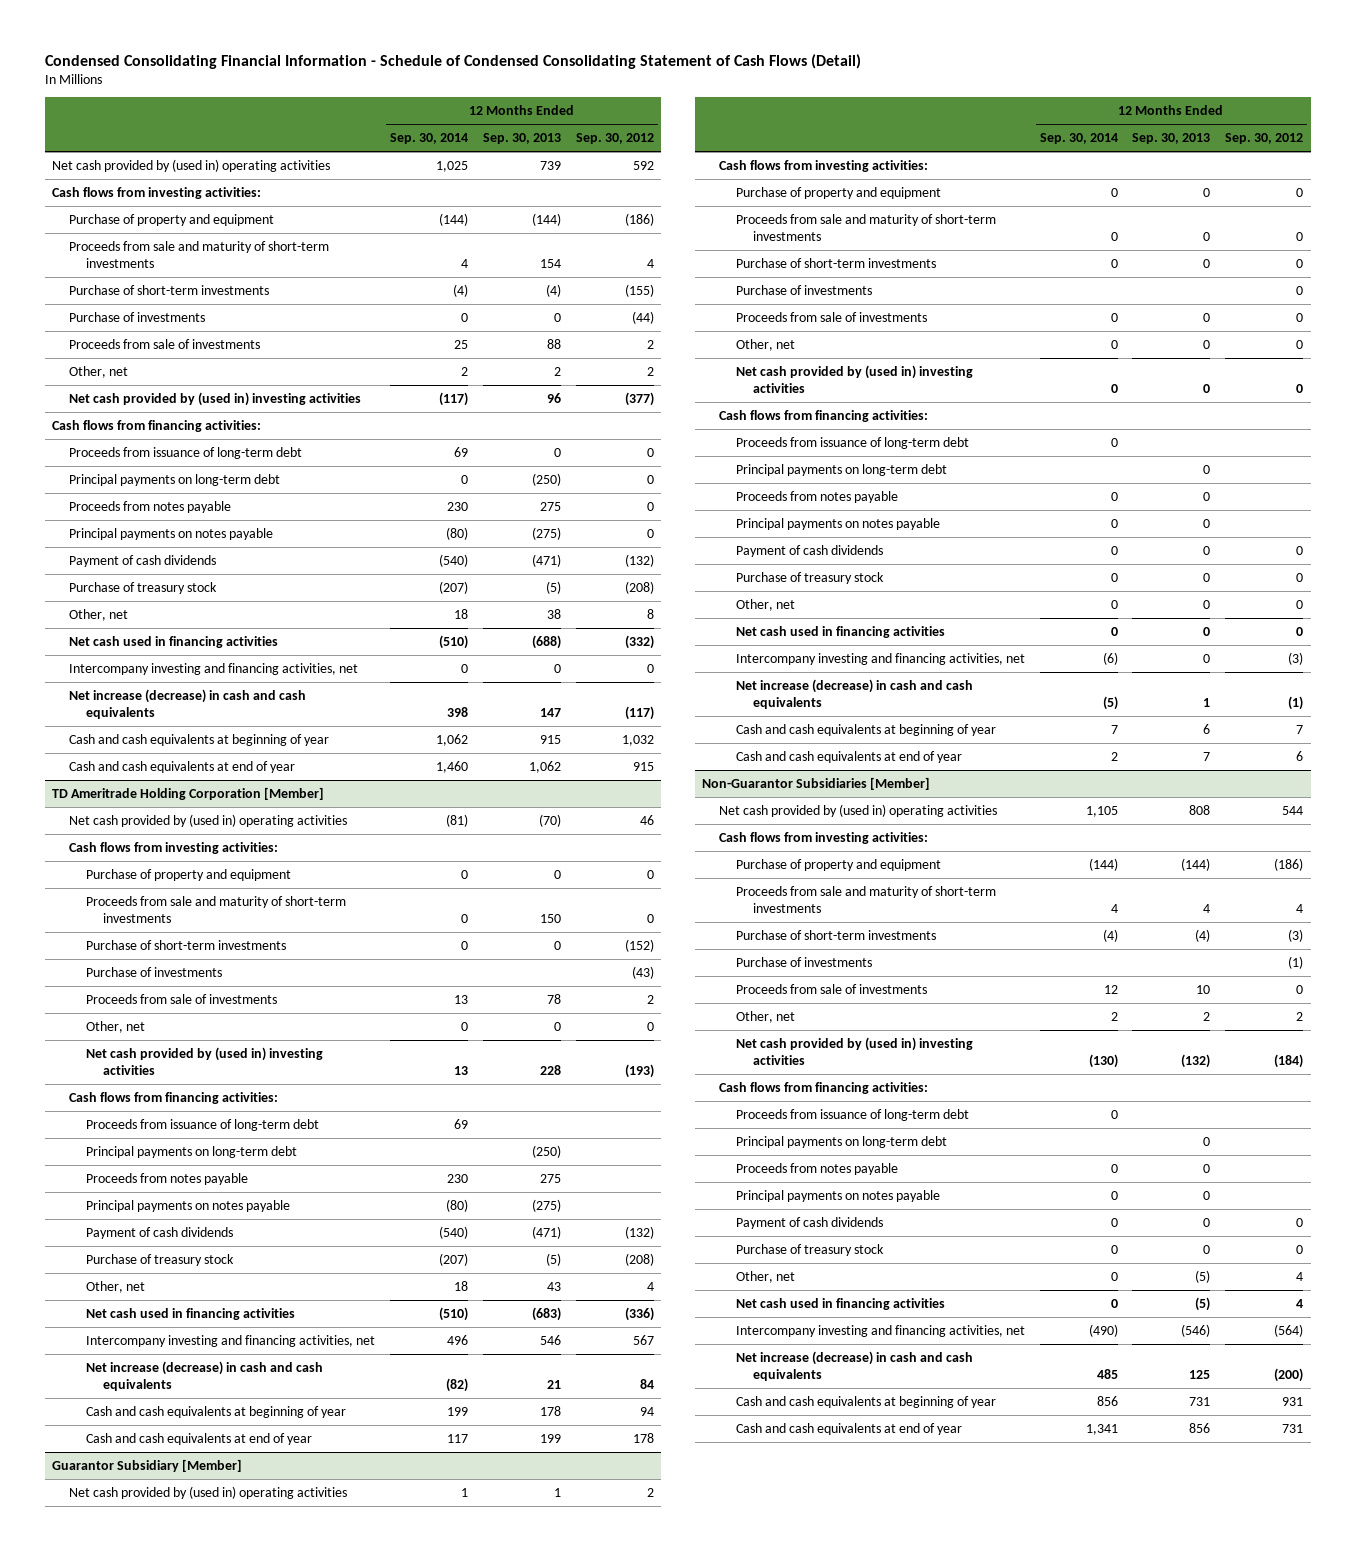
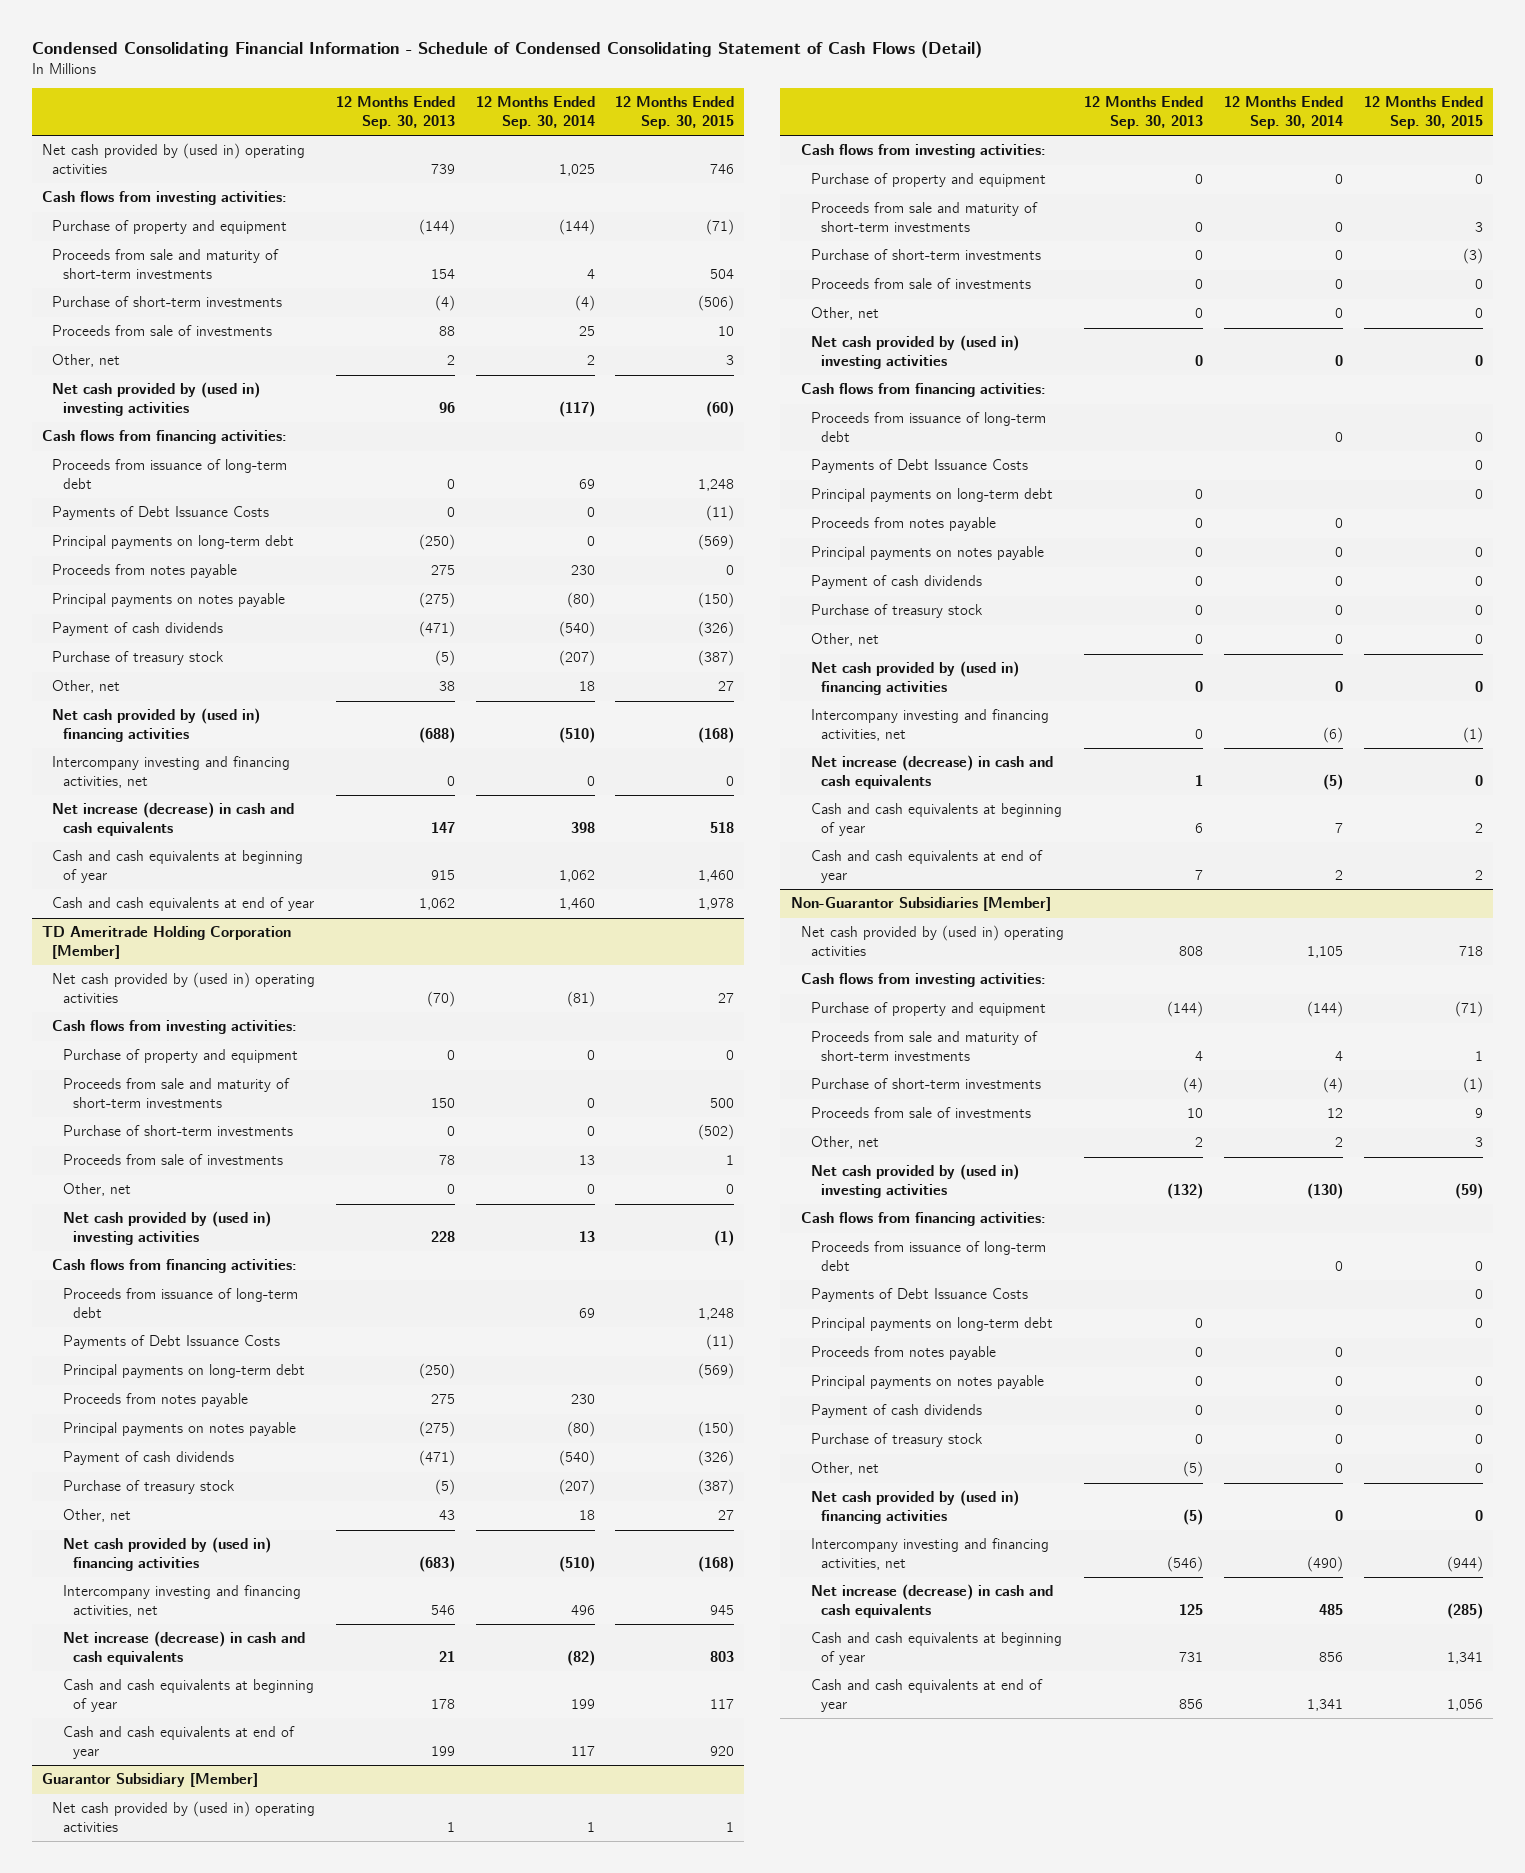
[575,133,654,145] Sep. 30, 2012 -> none
none -> [615,96,735,129] 12 Months Ended Sep. 30, 2015
[69,311,206,322] Purchase of investments -> none
none -> [52,506,270,521] Payments of Debt Issuance Costs
[69,635,279,648] Net cash used in financing activities -> [52,708,261,742] Net cash provided by (used in) financing activities
[86,966,223,977] Purchase of investments -> none
none -> [62,1335,280,1350] Payments of Debt Issuance Costs
[86,1307,296,1320] Net cash used in financing activities -> [62,1537,271,1571] Net cash provided by (used in) financing activities
[735,284,872,295] Purchase of investments -> none
none -> [810,459,1028,474] Payments of Debt Issuance Costs
[735,625,945,638] Net cash used in financing activities -> [810,661,1019,695] Net cash provided by (used in) financing activities
[735,956,872,967] Purchase of investments -> none
none -> [810,1288,1028,1303] Payments of Debt Issuance Costs
[735,1297,945,1310] Net cash used in financing activities -> [810,1490,1019,1524] Net cash provided by (used in) financing activities

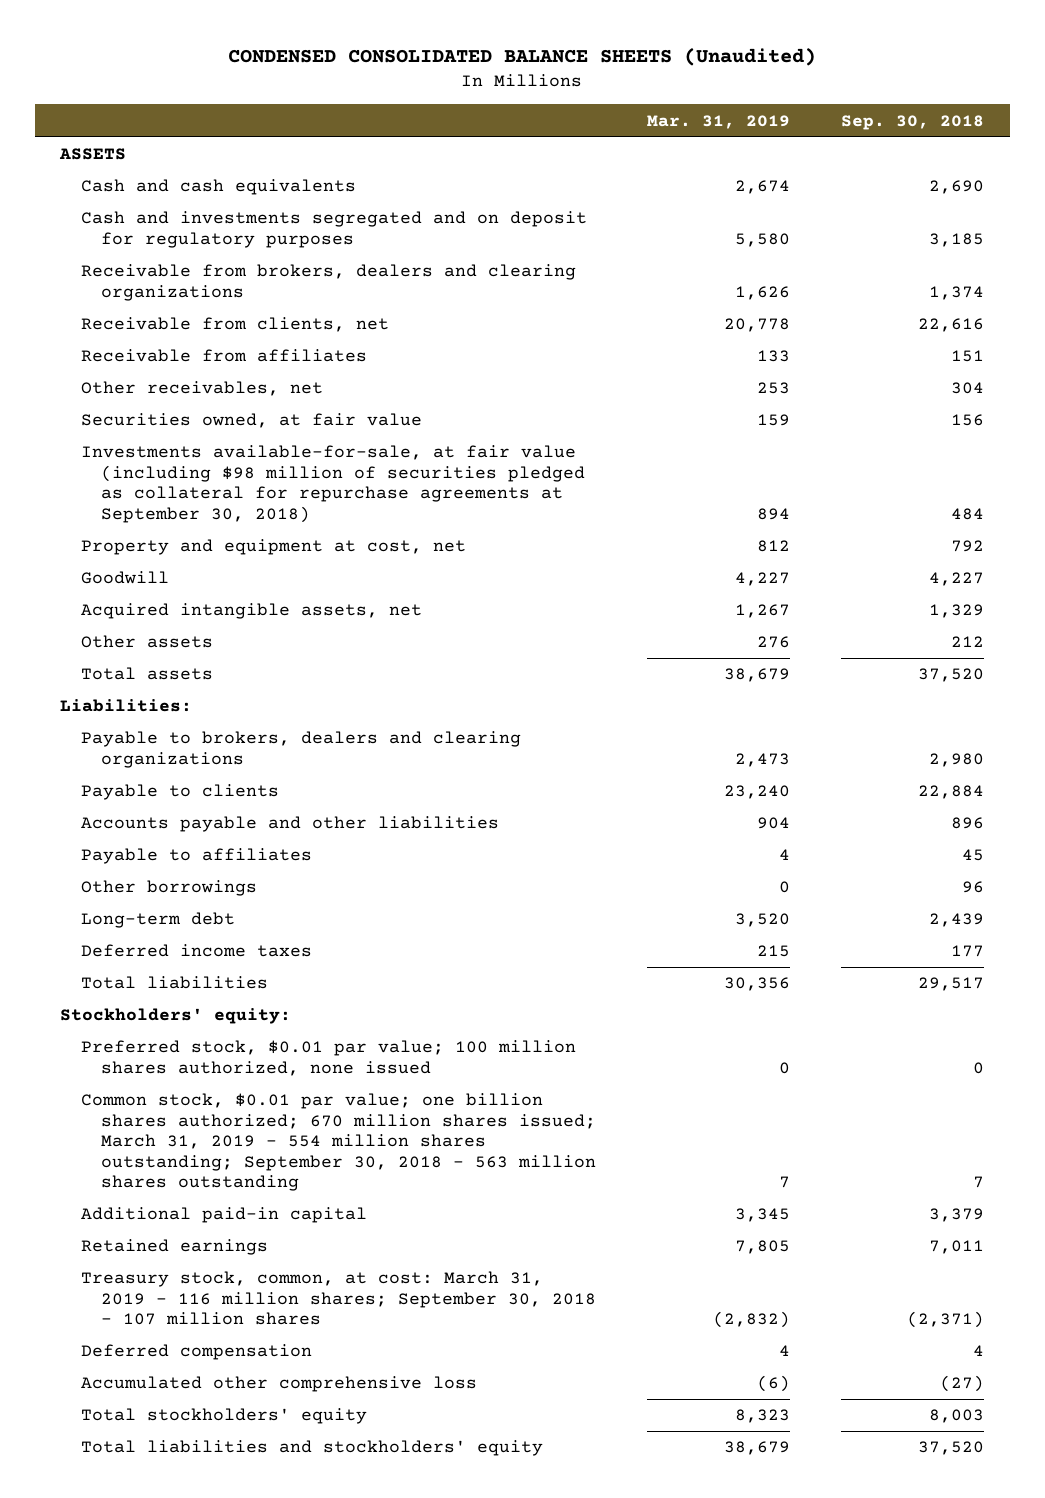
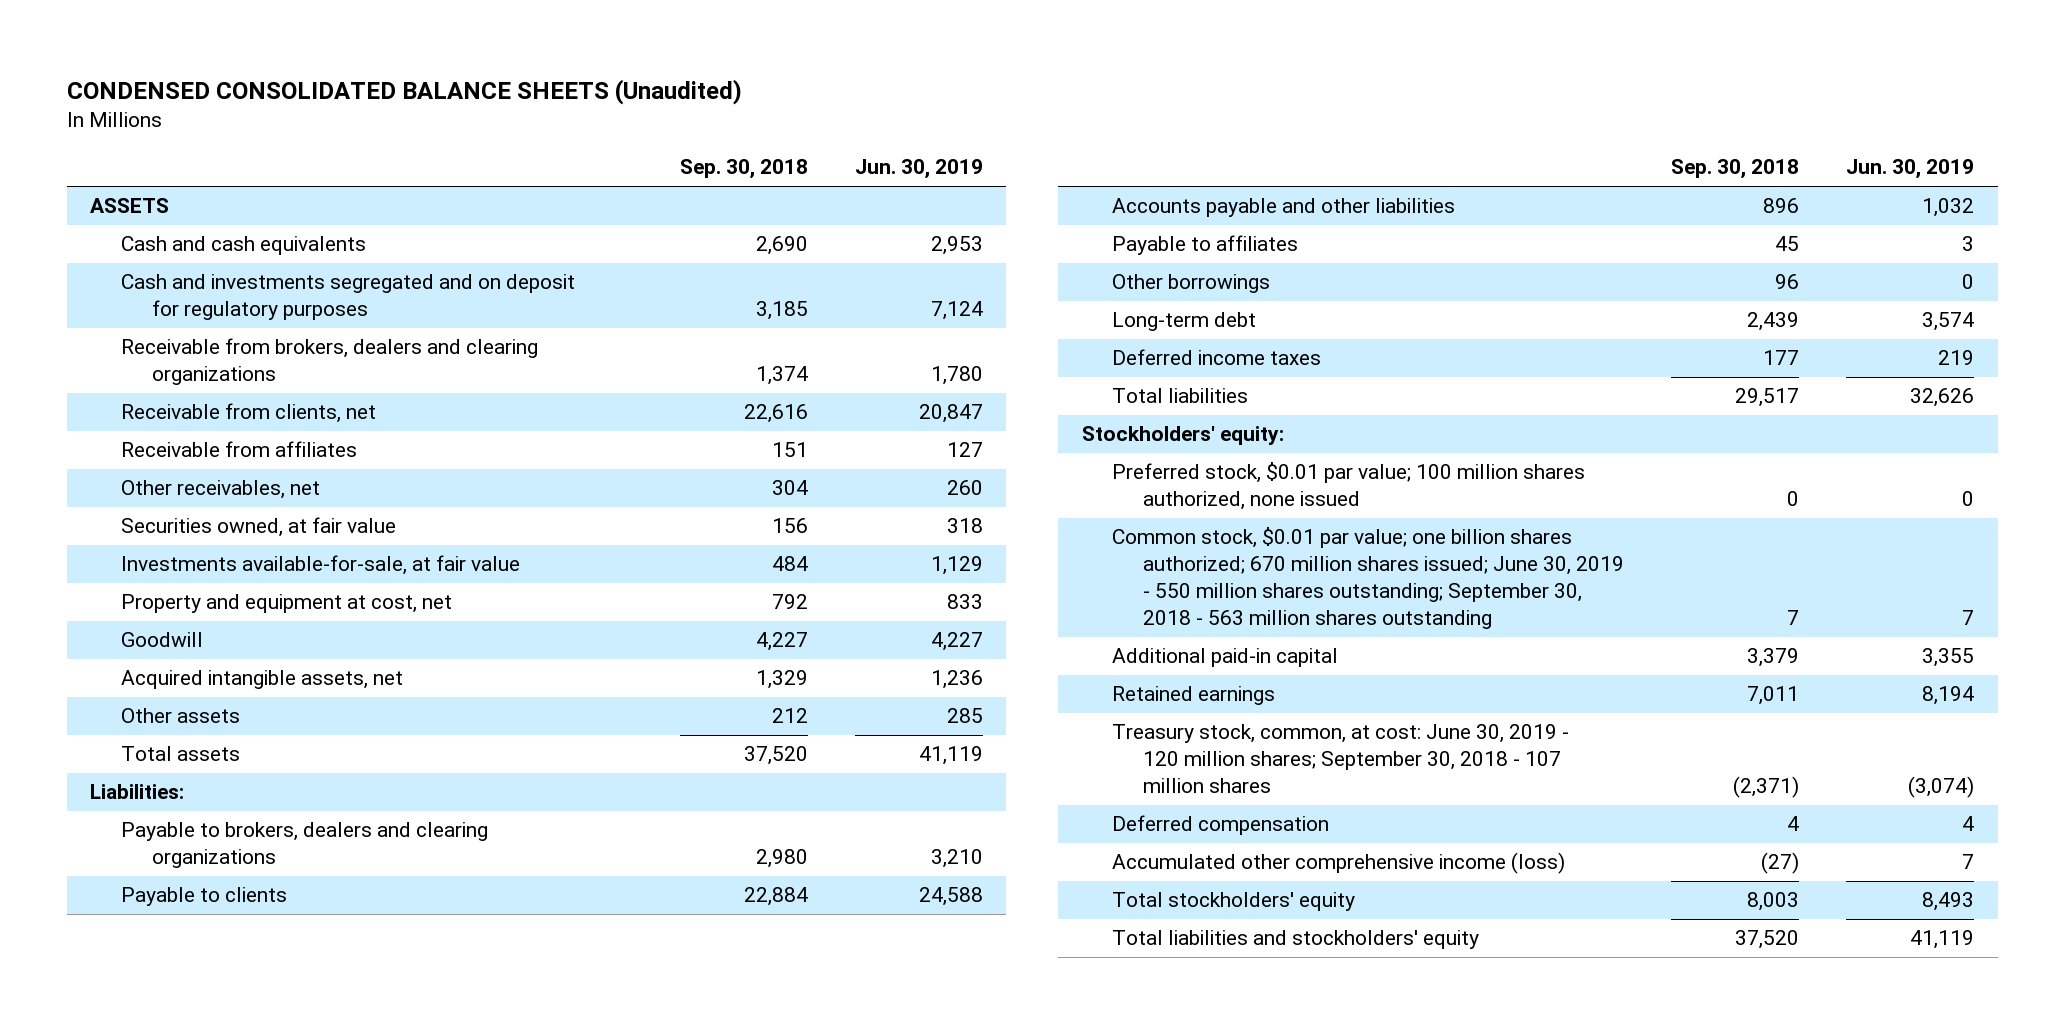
[647,114,791,129] Mar. 31, 2019 -> none
none -> [854,159,983,180] Jun. 30, 2019
[80,445,585,523] Investments available-for-sale, at fair value (including $98 million of securities pledged as collateral for repurchase agreements at September 30, 2018) -> [120,555,520,576] Investments available-for-sale, at fair value
[80,1093,596,1192] Common stock, $0.01 par value; one billion shares authorized; 670 million shares issued; March 31, 2019 - 554 million shares outstanding; September 30, 2018 - 563 million shares outstanding -> [1112,527,1625,629] Common stock, $0.01 par value; one billion shares authorized; 670 million shares issued; June 30, 2019 - 550 million shares outstanding; September 30, 2018 - 563 million shares outstanding
[80,1271,596,1326] Treasury stock, common, at cost: March 31, 2019 - 116 million shares; September 30, 2018 - 107 million shares -> [1112,724,1570,794] Treasury stock, common, at cost: June 30, 2019 - 120 million shares; September 30, 2018 - 107 million shares
[80,1376,477,1393] Accumulated other comprehensive loss -> [1112,852,1566,875] Accumulated other comprehensive income (loss)

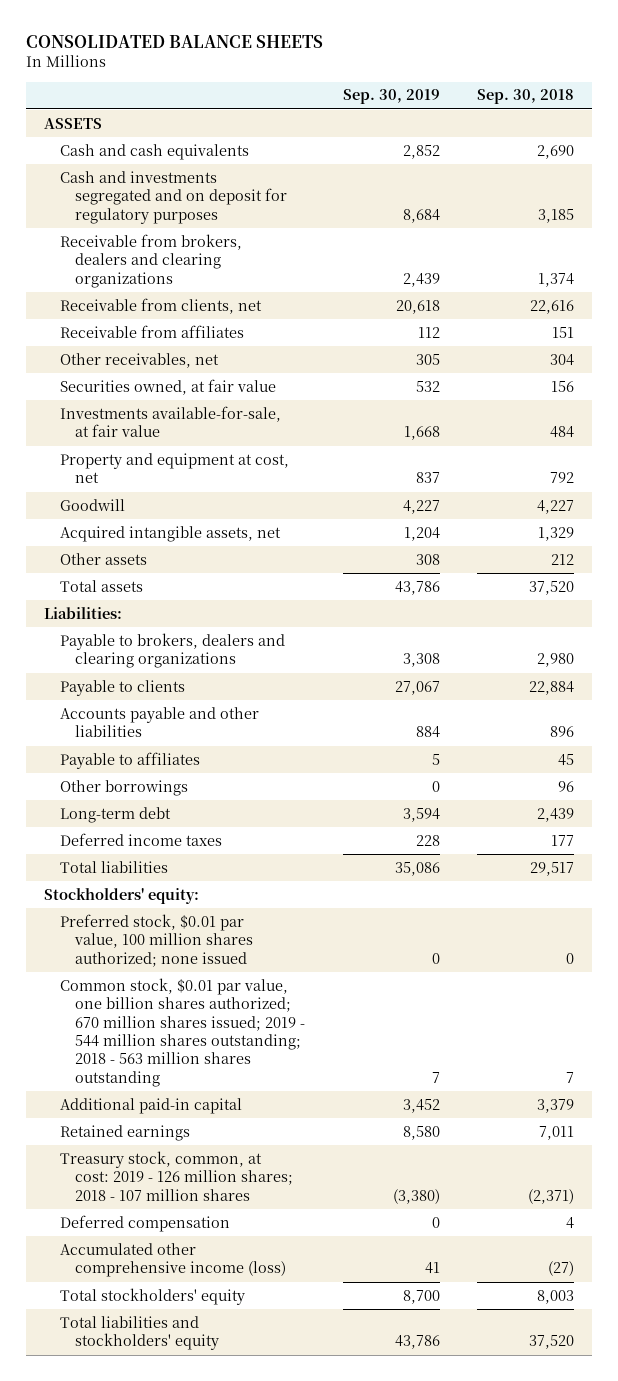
[66,79,742,106] CONDENSED CONSOLIDATED BALANCE SHEETS (Unaudited) -> [25,34,323,48] CONSOLIDATED BALANCE SHEETS
[854,159,983,180] Jun. 30, 2019 -> none
none -> [342,89,440,105] Sep. 30, 2019
[1112,462,1586,511] Preferred stock, $0.01 par value; 100 million shares authorized, none issued -> [59,913,254,967] Preferred stock, $0.01 par value, 100 million shares authorized; none issued
[1112,527,1625,629] Common stock, $0.01 par value; one billion shares authorized; 670 million shares issued; June 30, 2019 - 550 million shares outstanding; September 30, 2018 - 563 million shares outstanding -> [59,977,306,1087] Common stock, $0.01 par value, one billion shares authorized; 670 million shares issued; 2019 - 544 million shares outstanding; 2018 - 563 million shares outstanding
[1112,724,1570,794] Treasury stock, common, at cost: June 30, 2019 - 120 million shares; September 30, 2018 - 107 million shares -> [59,1150,294,1201] Treasury stock, common, at cost: 2019 - 126 million shares; 2018 - 107 million shares

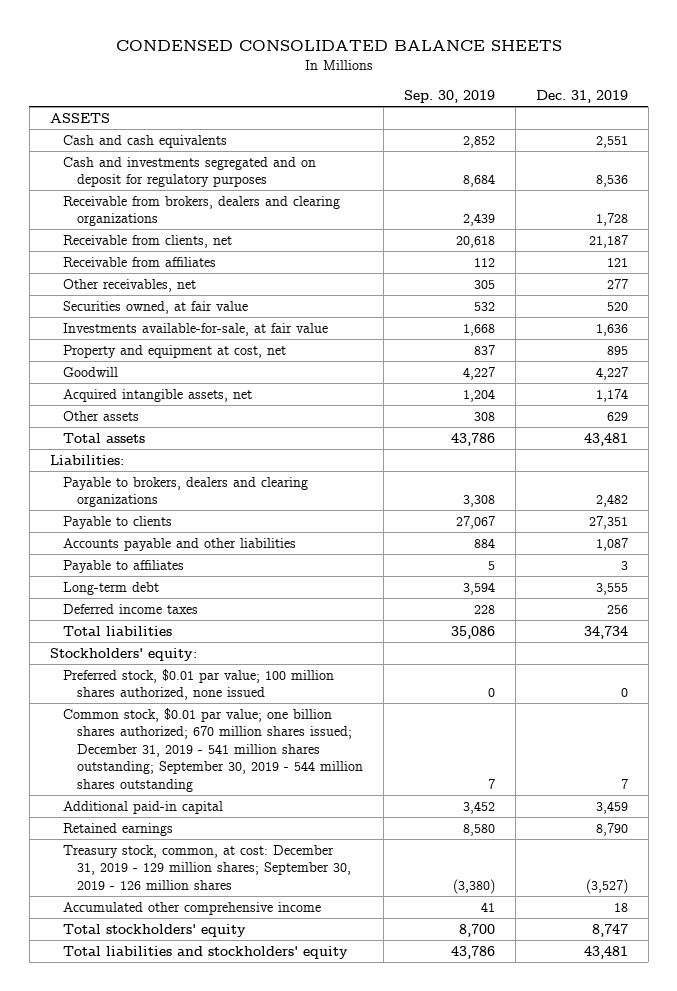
[25,34,323,48] CONSOLIDATED BALANCE SHEETS -> [115,40,562,52] CONDENSED CONSOLIDATED BALANCE SHEETS
[476,89,574,105] Sep. 30, 2018 -> none
none -> [535,89,628,103] Dec. 31, 2019
[59,779,188,796] Other borrowings -> none
[59,913,254,967] Preferred stock, $0.01 par value, 100 million shares authorized; none issued -> [63,668,335,701] Preferred stock, $0.01 par value; 100 million shares authorized, none issued
[59,977,306,1087] Common stock, $0.01 par value, one billion shares authorized; 670 million shares issued; 2019 - 544 million shares outstanding; 2018 - 563 million shares outstanding -> [63,707,364,792] Common stock, $0.01 par value; one billion shares authorized; 670 million shares issued; December 31, 2019 - 541 million shares outstanding; September 30, 2019 - 544 million shares outstanding
[59,1214,230,1232] Deferred compensation -> none
[59,1150,294,1201] Treasury stock, common, at cost: 2019 - 126 million shares; 2018 - 107 million shares -> [63,844,352,890] Treasury stock, common, at cost: December 31, 2019 - 129 million shares; September 30, 2019 - 126 million shares
[59,1242,287,1278] Accumulated other comprehensive income (loss) -> [63,901,322,915] Accumulated other comprehensive income

